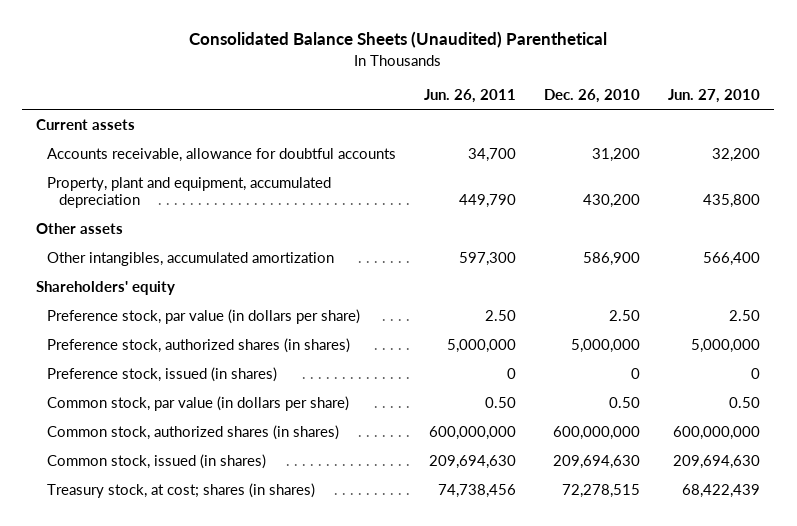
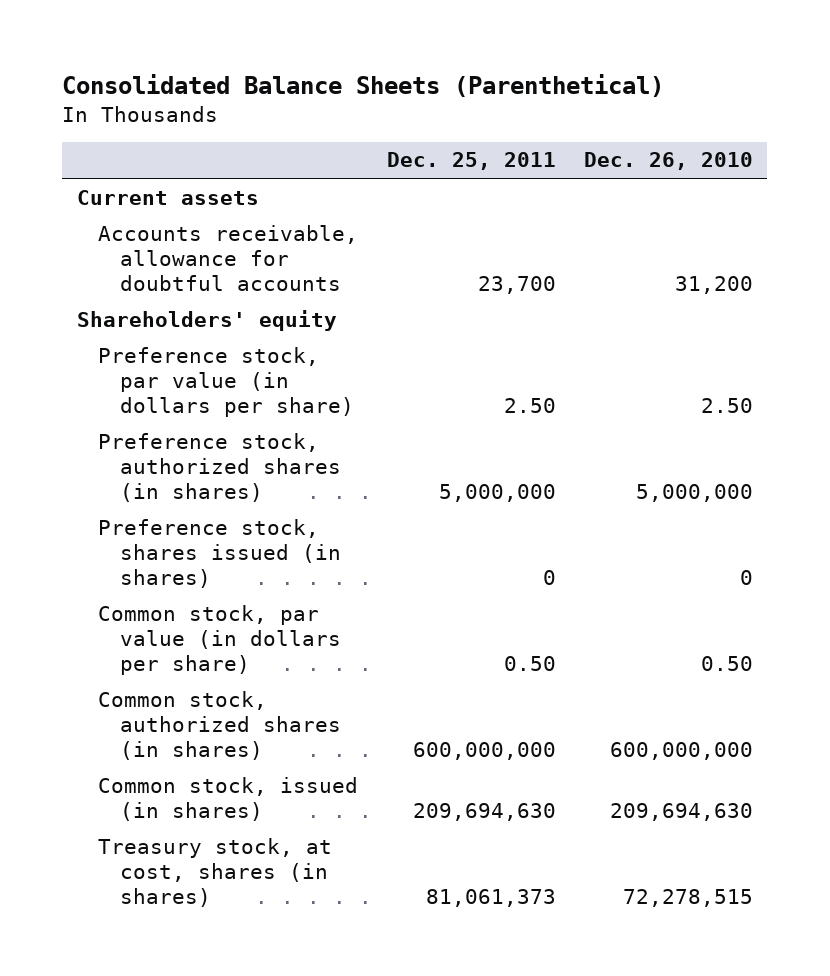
[189,31,608,49] Consolidated Balance Sheets (Unaudited) Parenthetical -> [62,74,665,98] Consolidated Balance Sheets (Parenthetical)
[424,89,517,104] Jun. 26, 2011 -> none
[668,89,761,104] Jun. 27, 2010 -> none
none -> [386,152,556,171] Dec. 25, 2011
[47,176,332,209] Property, plant and equipment, accumulated depreciation -> none
[36,222,124,234] Other assets -> none
[47,251,335,266] Other intangibles, accumulated amortization -> none
[47,366,278,382] Preference stock, issued (in shares) -> [98,518,341,588] Preference stock, shares issued (in shares)
[47,482,316,498] Treasury stock, at cost; shares (in shares) -> [98,837,333,907] Treasury stock, at cost, shares (in shares)

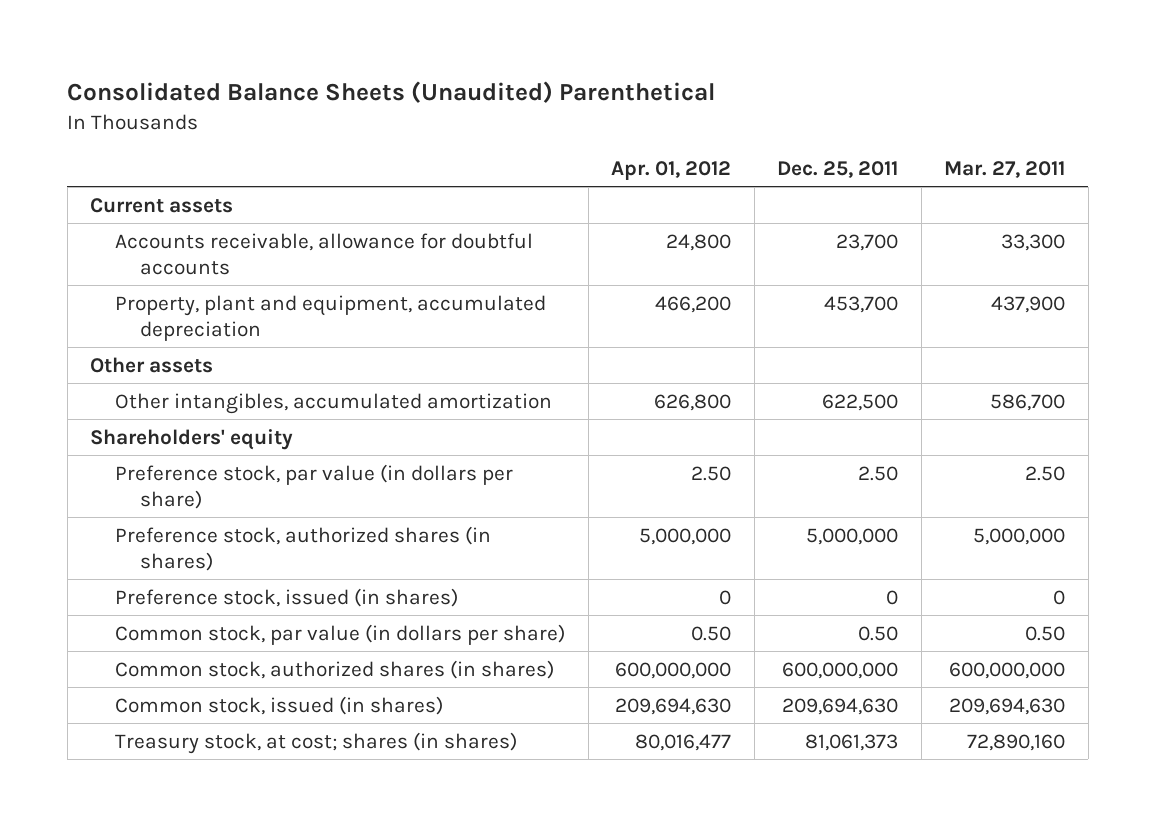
[62,74,665,98] Consolidated Balance Sheets (Parenthetical) -> [67,81,716,104] Consolidated Balance Sheets (Unaudited) Parenthetical
[583,152,753,171] Dec. 26, 2010 -> none
none -> [611,160,732,180] Apr. 01, 2012
none -> [944,160,1066,178] Mar. 27, 2011
none -> [115,294,547,341] Property, plant and equipment, accumulated depreciation
none -> [90,356,214,373] Other assets
none -> [115,392,553,414] Other intangibles, accumulated amortization
[98,518,341,588] Preference stock, shares issued (in shares) -> [115,587,459,607] Preference stock, issued (in shares)
[98,837,333,907] Treasury stock, at cost, shares (in shares) -> [115,731,518,754] Treasury stock, at cost; shares (in shares)

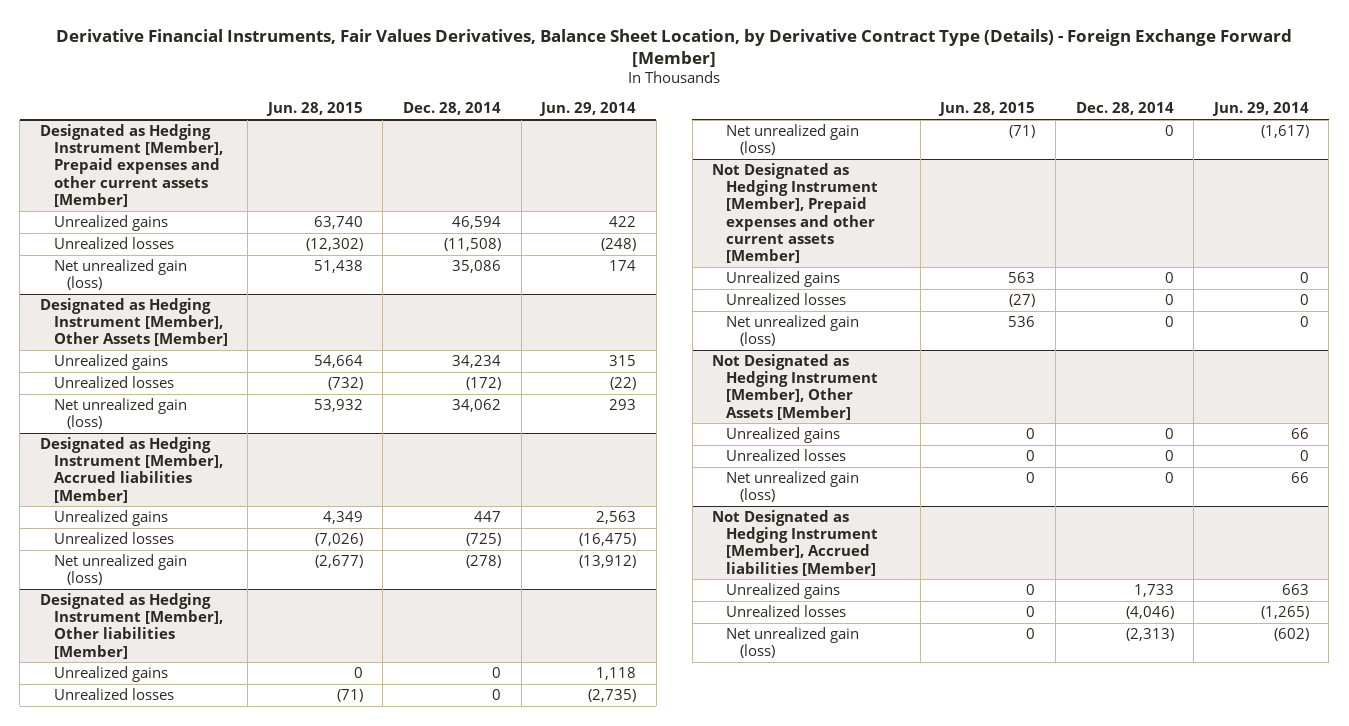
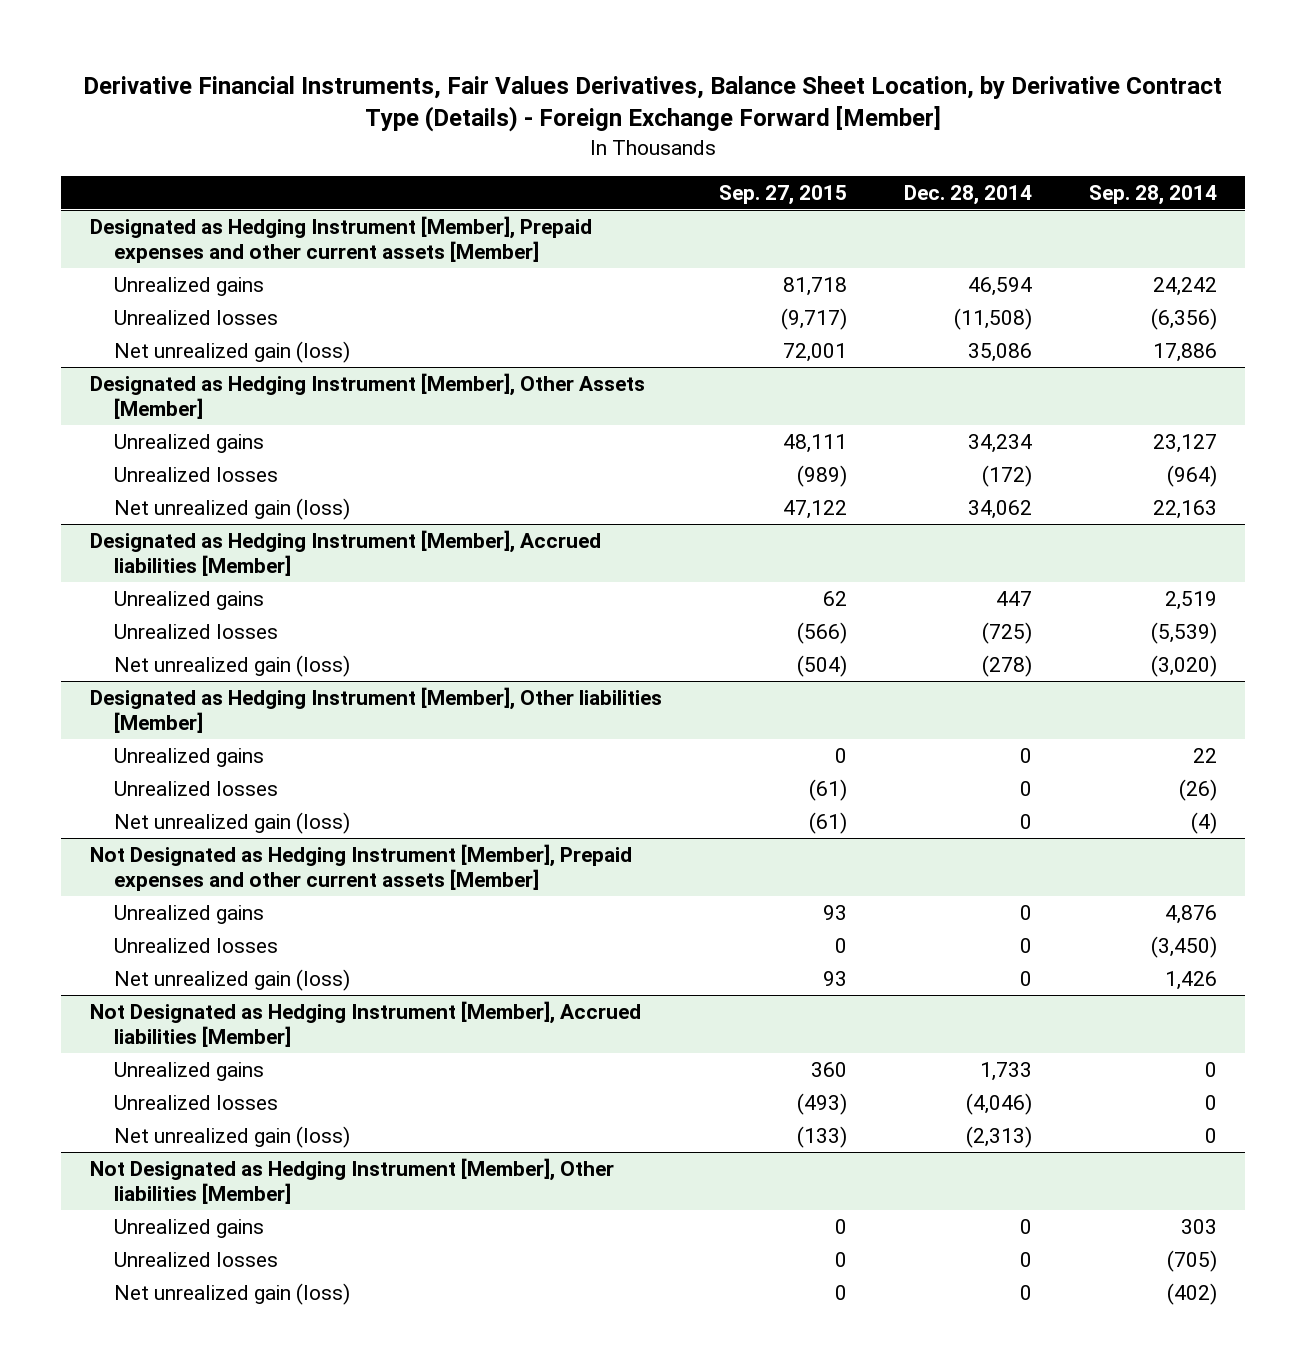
[265,102,363,117] Jun. 28, 2015 -> none
[539,102,637,117] Jun. 29, 2014 -> none
none -> [718,184,847,205] Sep. 27, 2015
none -> [1088,184,1217,205] Sep. 28, 2014
[712,353,879,420] Not Designated as Hedging Instrument [Member], Other Assets [Member] -> none
[726,426,841,443] Unrealized gains -> none
[726,448,847,461] Unrealized losses -> none
[726,470,860,503] Net unrealized gain (loss) -> none
none -> [89,1157,614,1204] Not Designated as Hedging Instrument [Member], Other liabilities [Member]
none -> [114,1218,265,1238] Unrealized gains
none -> [114,1251,279,1267] Unrealized losses
none -> [114,1282,351,1305] Net unrealized gain (loss)

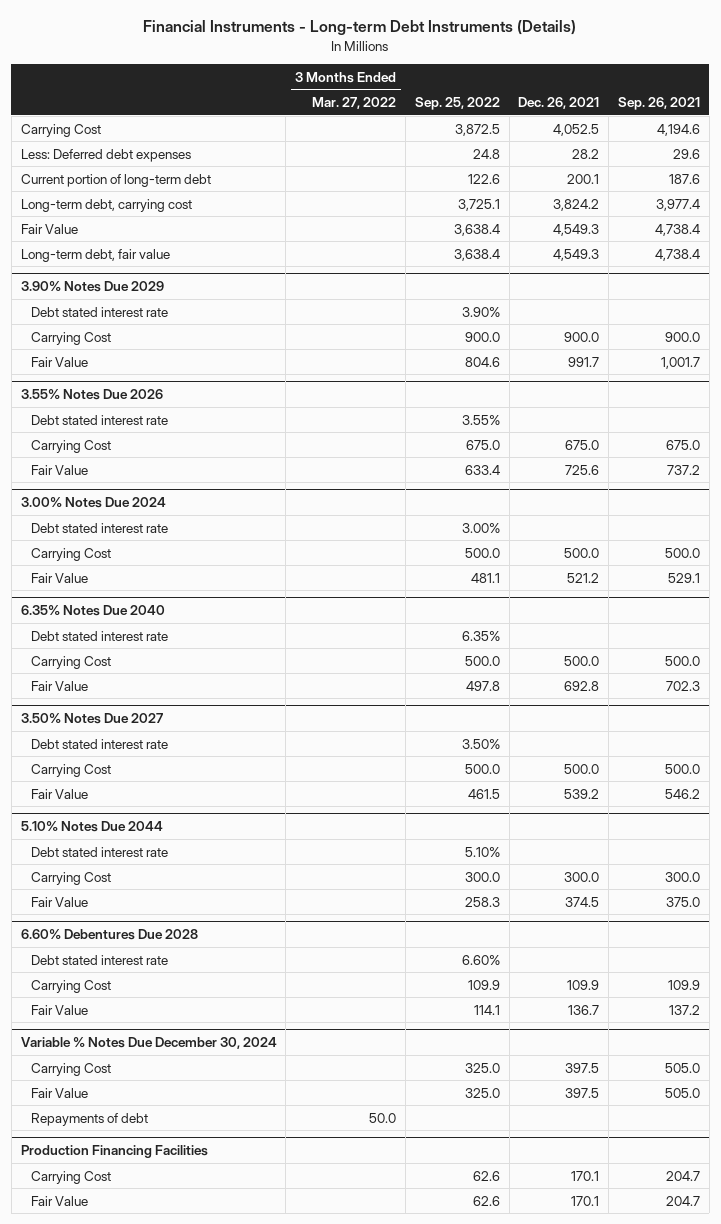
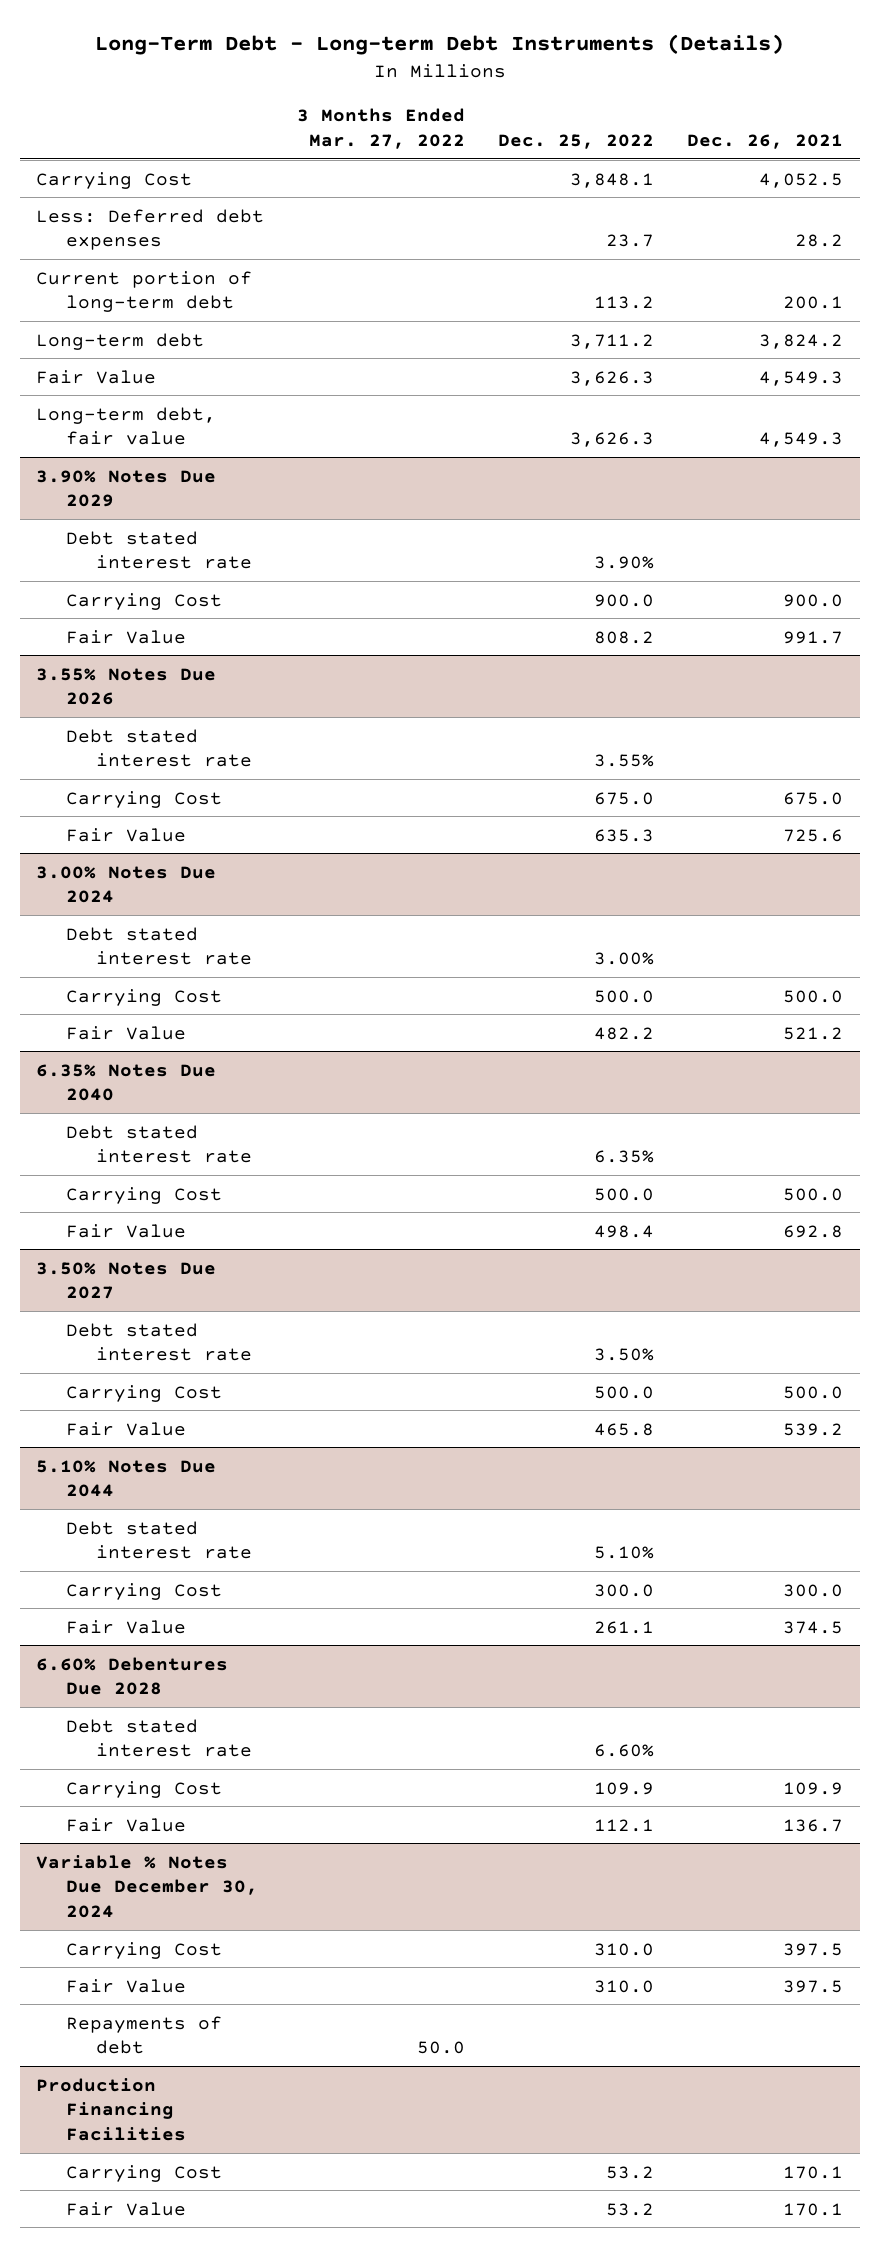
[143,20,577,36] Financial Instruments - Long-term Debt Instruments (Details) -> [94,34,784,56] Long-Term Debt - Long-term Debt Instruments (Details)
[414,96,500,110] Sep. 25, 2022 -> none
[617,96,700,110] Sep. 26, 2021 -> none
none -> [498,133,655,149] Dec. 25, 2022
[20,198,192,212] Long-term debt, carrying cost -> [36,332,205,350] Long-term debt

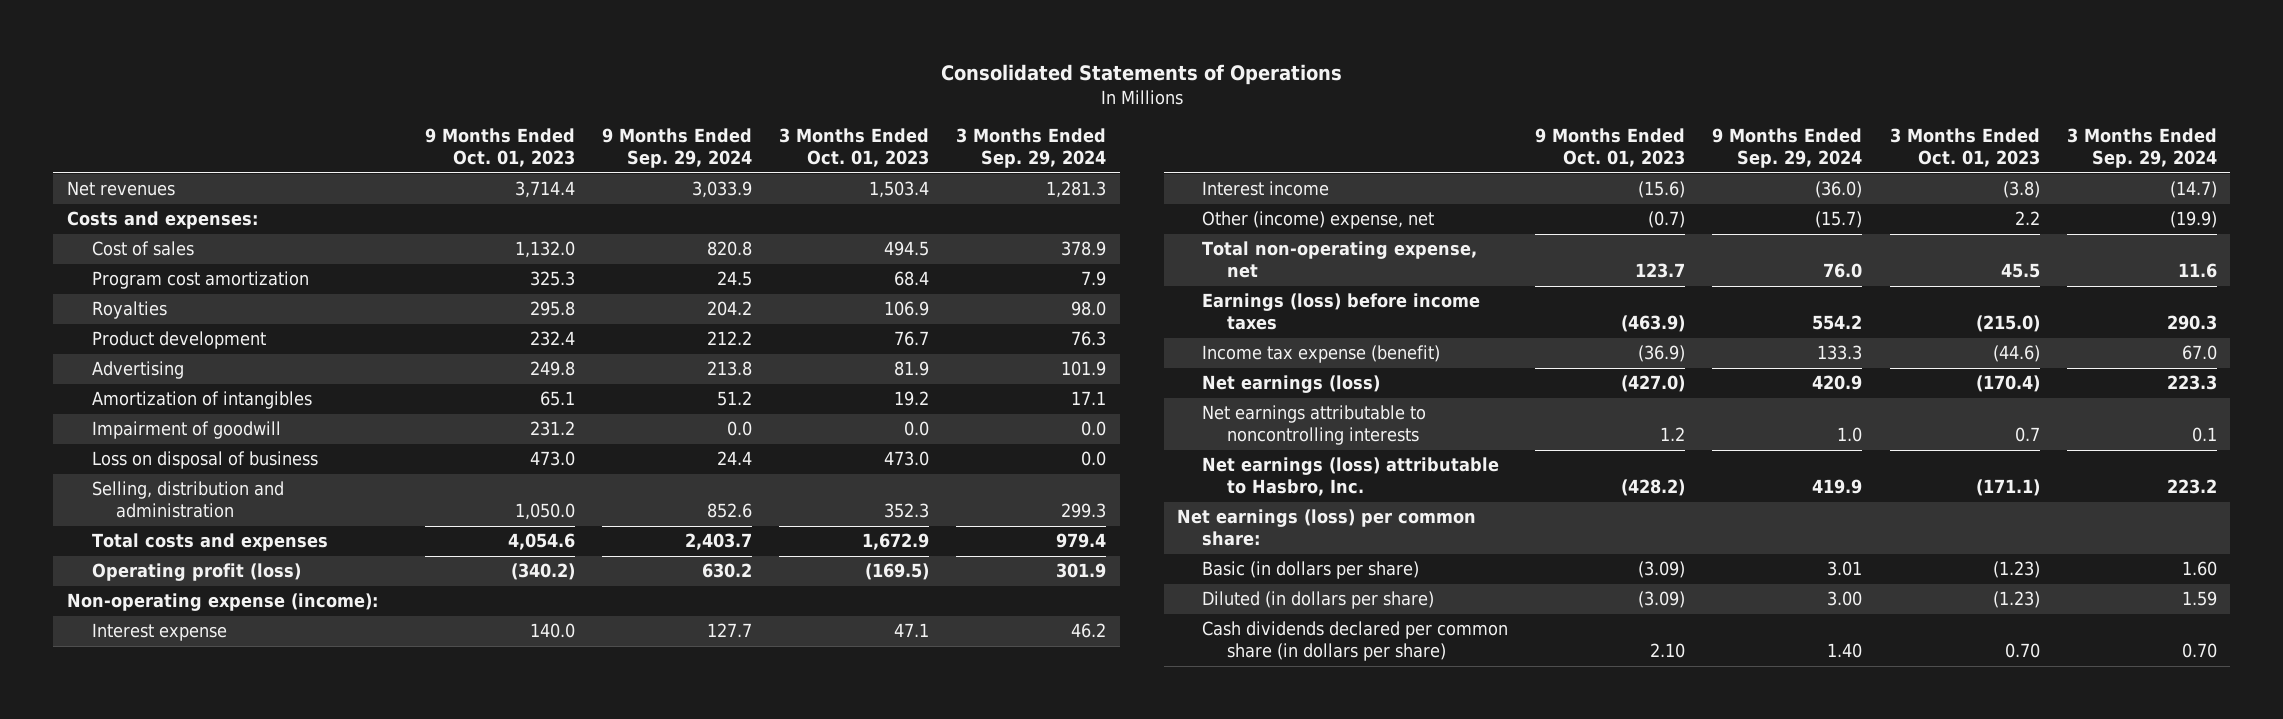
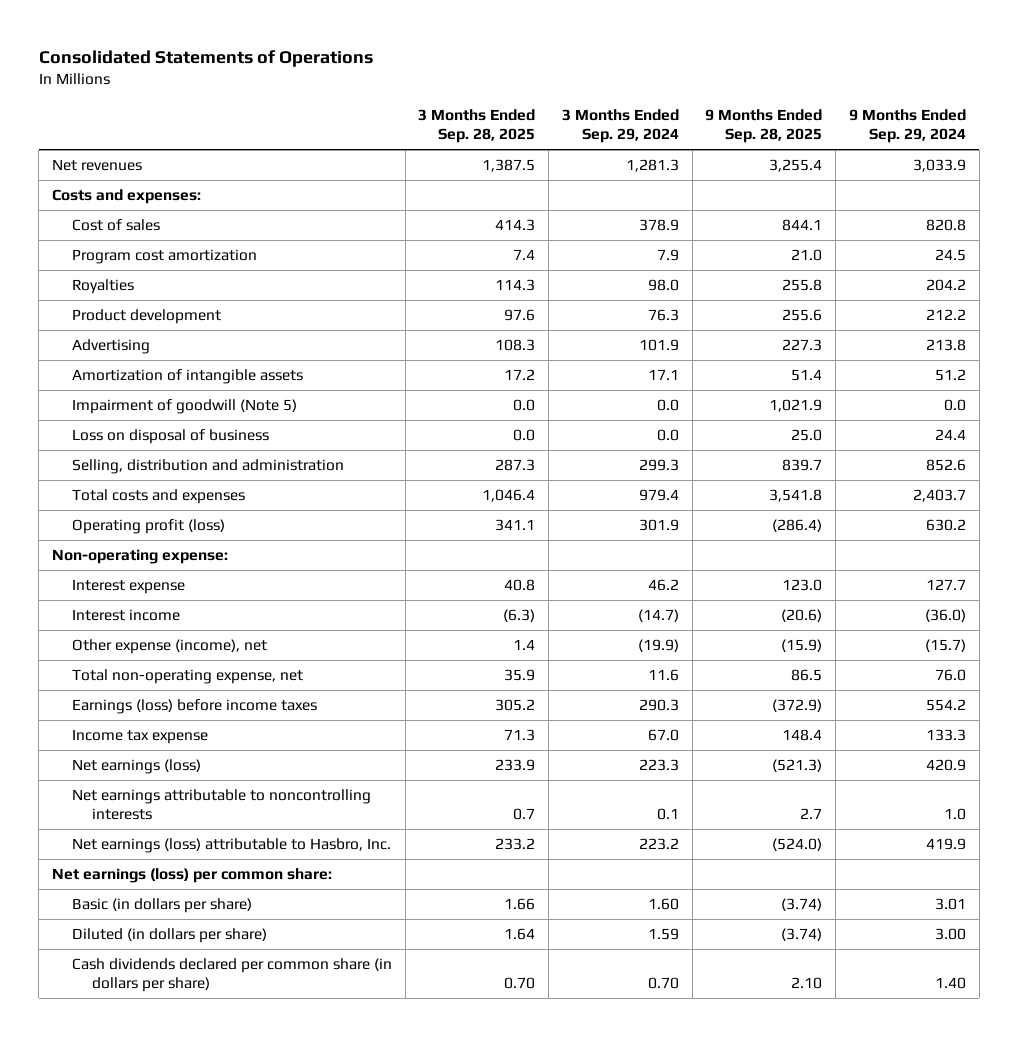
[424,128,575,168] 9 Months Ended Oct. 01, 2023 -> none
[779,128,930,168] 3 Months Ended Oct. 01, 2023 -> none
none -> [418,109,536,144] 3 Months Ended Sep. 28, 2025
none -> [705,109,823,144] 9 Months Ended Sep. 28, 2025
[91,391,312,410] Amortization of intangibles -> [71,369,303,385] Amortization of intangible assets
[91,421,281,440] Impairment of goodwill -> [71,399,297,415] Impairment of goodwill (Note 5)
[66,593,378,612] Non-operating expense (income): -> [52,549,229,565] Non-operating expense:
[1201,211,1434,230] Other (income) expense, net -> [71,639,267,655] Other expense (income), net
[1201,345,1440,364] Income tax expense (benefit) -> [71,729,208,745] Income tax expense

